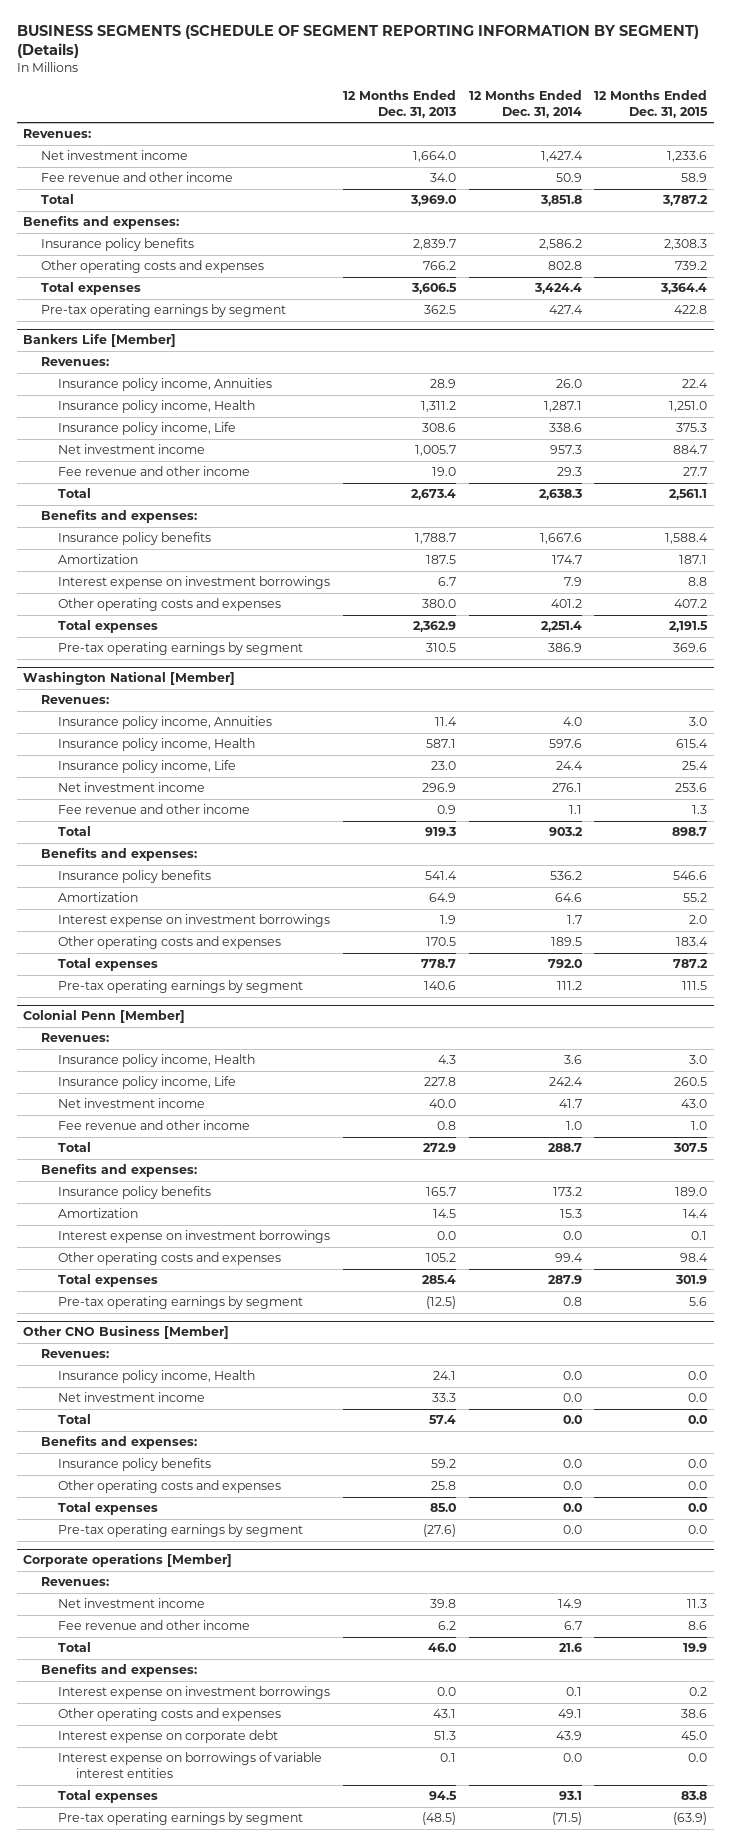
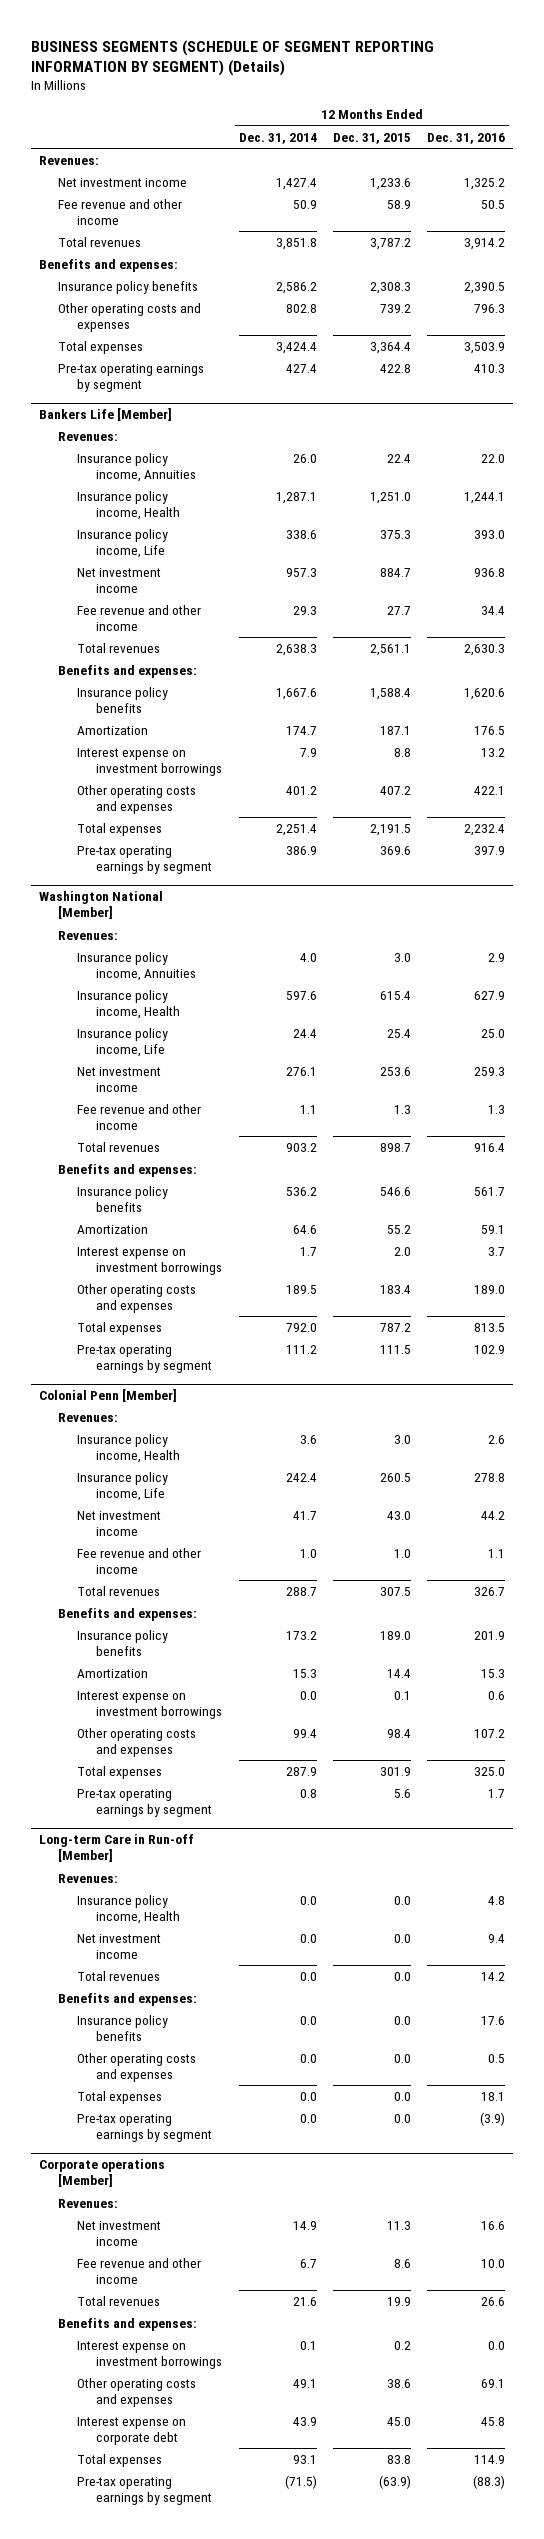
[342,89,456,118] 12 Months Ended Dec. 31, 2013 -> none
none -> [426,132,505,144] Dec. 31, 2016
[40,194,74,205] Total -> [58,236,142,247] Total revenues
[58,488,92,499] Total -> [77,642,161,653] Total revenues
[58,826,92,837] Total -> [77,1141,161,1152] Total revenues
[58,1142,92,1153] Total -> [77,1585,161,1596] Total revenues
[22,1325,229,1340] Other CNO Business [Member] -> [39,1833,195,1863] Long-term Care in Run-off [Member]
[58,1414,92,1425] Total -> [77,1970,161,1981] Total revenues
[58,1642,92,1653] Total -> [77,2295,161,2306] Total revenues
[58,1752,323,1779] Interest expense on borrowings of variable interest entities -> none

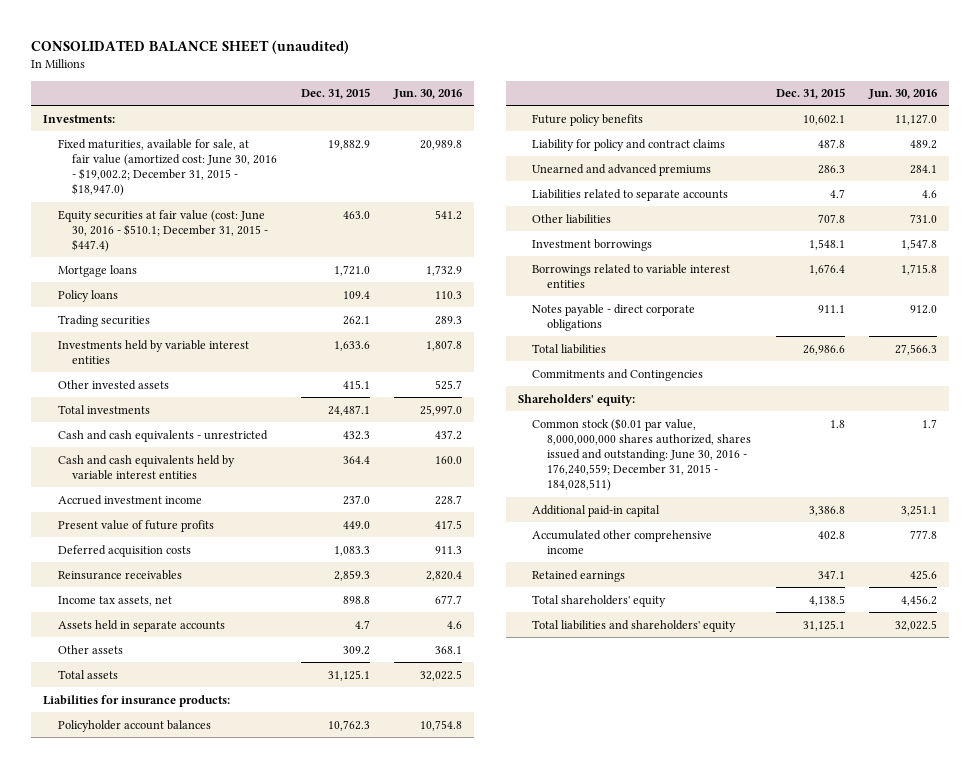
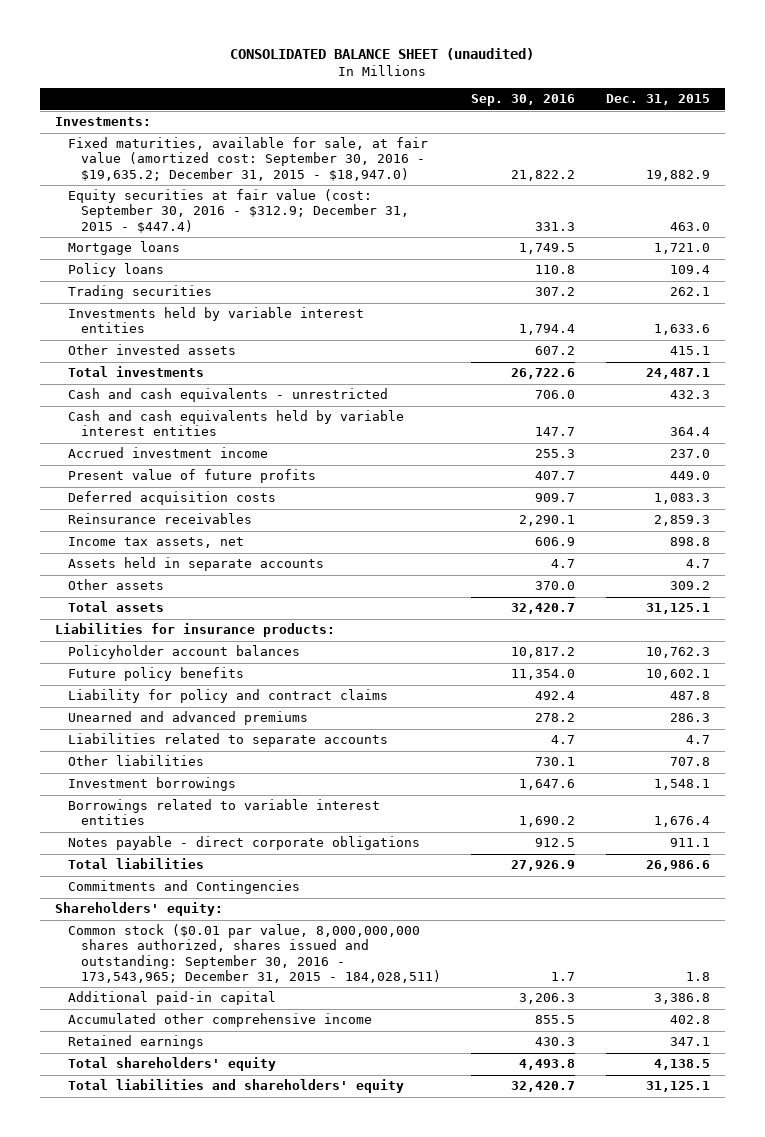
[393,89,463,100] Jun. 30, 2016 -> none
none -> [471,94,576,107] Sep. 30, 2016
[57,138,278,197] Fixed maturities, available for sale, at fair value (amortized cost: June 30, 2016 - $19,002.2; December 31, 2015 - $18,947.0) -> [68,137,429,181] Fixed maturities, available for sale, at fair value (amortized cost: September 30, 2016 - $19,635.2; December 31, 2015 - $18,947.0)
[57,209,269,252] Equity securities at fair value (cost: June 30, 2016 - $510.1; December 31, 2015 - $447.4) -> [68,189,410,233] Equity securities at fair value (cost: September 30, 2016 - $312.9; December 31, 2015 - $447.4)
[532,417,751,492] Common stock ($0.01 par value, 8,000,000,000 shares authorized, shares issued and outstanding: June 30, 2016 - 176,240,559; December 31, 2015 - 184,028,511) -> [68,924,442,983] Common stock ($0.01 par value, 8,000,000,000 shares authorized, shares issued and outstanding: September 30, 2016 - 173,543,965; December 31, 2015 - 184,028,511)

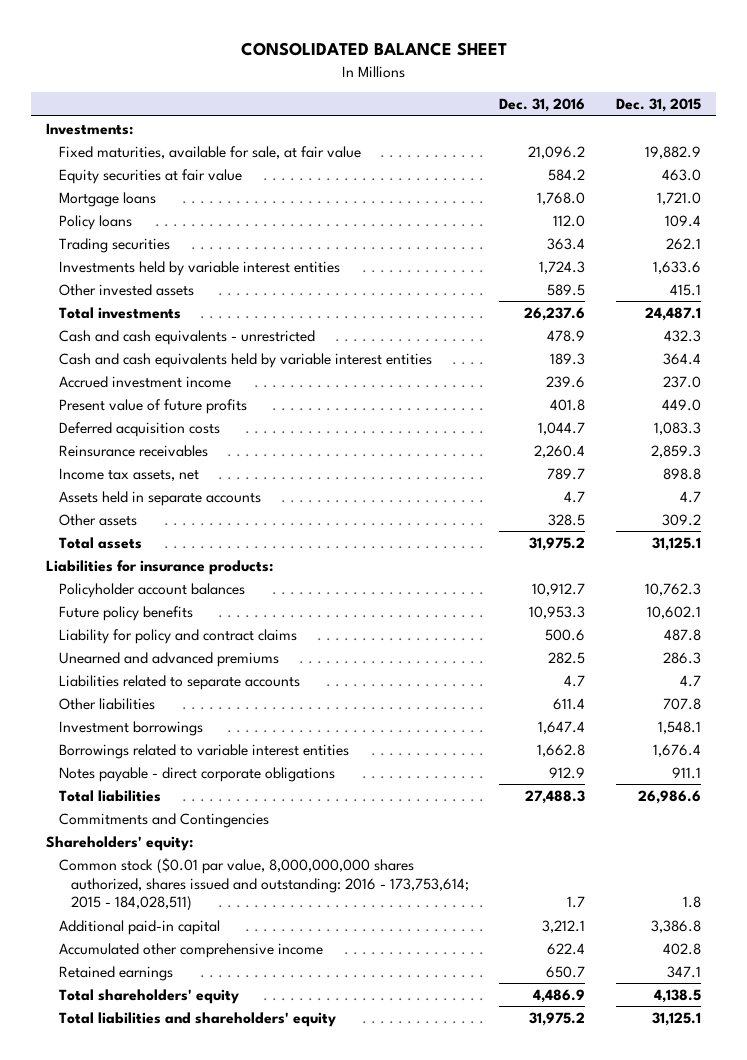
[230,48,535,61] CONSOLIDATED BALANCE SHEET (unaudited) -> [240,42,507,57] CONSOLIDATED BALANCE SHEET
[471,94,576,107] Sep. 30, 2016 -> none
none -> [499,98,586,113] Dec. 31, 2016
[68,137,429,181] Fixed maturities, available for sale, at fair value (amortized cost: September 30, 2016 - $19,635.2; December 31, 2015 - $18,947.0) -> [58,145,361,159] Fixed maturities, available for sale, at fair value
[68,189,410,233] Equity securities at fair value (cost: September 30, 2016 - $312.9; December 31, 2015 - $447.4) -> [58,168,242,184] Equity securities at fair value
[68,924,442,983] Common stock ($0.01 par value, 8,000,000,000 shares authorized, shares issued and outstanding: September 30, 2016 - 173,543,965; December 31, 2015 - 184,028,511) -> [58,857,470,912] Common stock ($0.01 par value, 8,000,000,000 shares authorized, shares issued and outstanding: 2016 - 173,753,614; 2015 - 184,028,511)

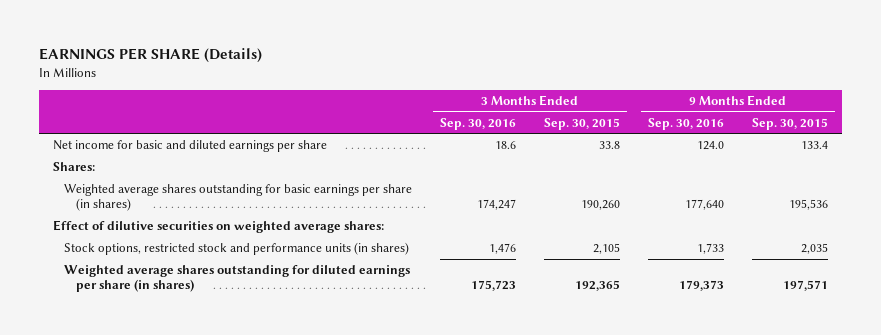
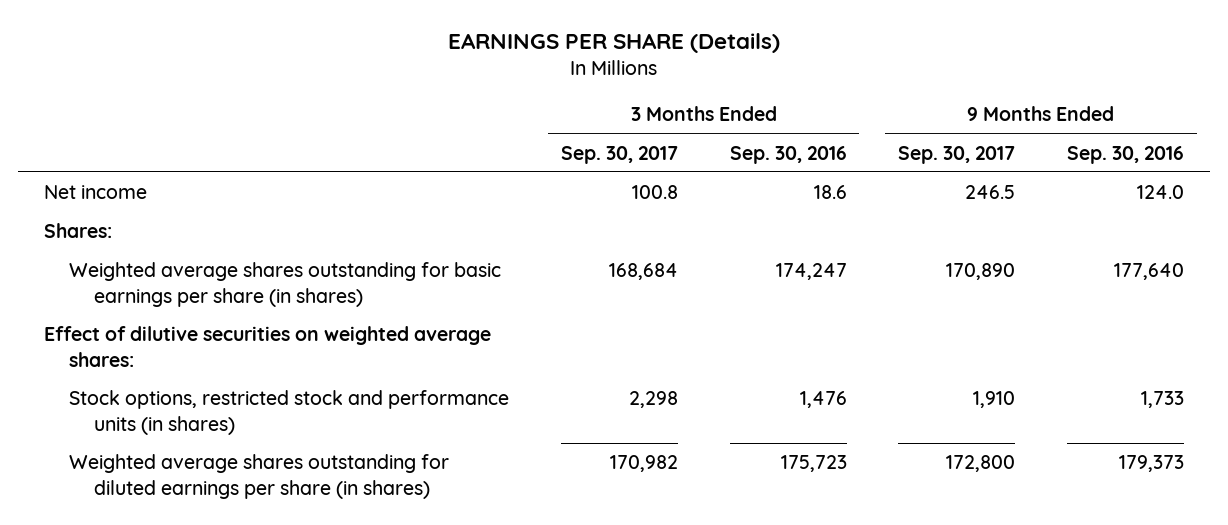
[544,117,621,130] Sep. 30, 2015 -> none
[751,117,828,130] Sep. 30, 2015 -> none
none -> [560,145,678,164] Sep. 30, 2017
none -> [898,145,1016,164] Sep. 30, 2017
[52,140,327,153] Net income for basic and diluted earnings per share -> [44,185,148,200] Net income

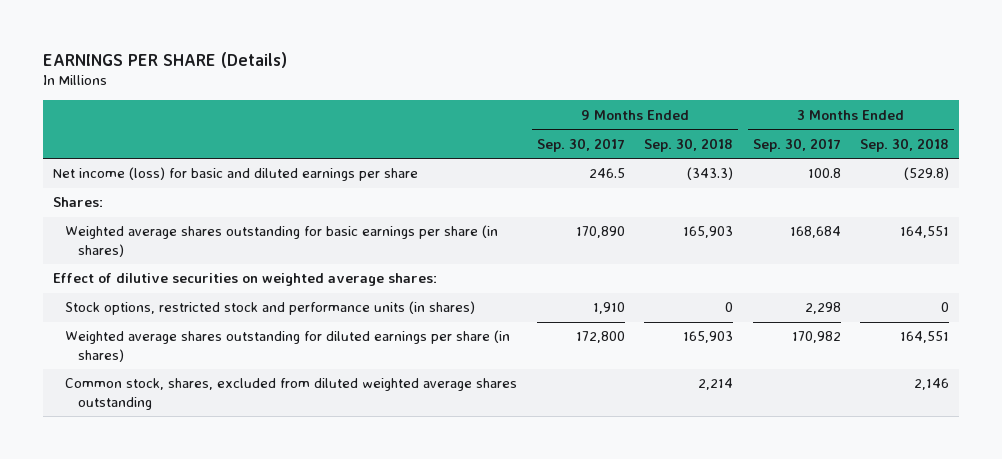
[729,145,847,164] Sep. 30, 2016 -> none
[1066,145,1184,164] Sep. 30, 2016 -> none
none -> [644,137,734,152] Sep. 30, 2018
none -> [860,137,950,152] Sep. 30, 2018
[44,185,148,200] Net income -> [52,167,418,182] Net income (loss) for basic and diluted earnings per share
none -> [65,378,518,410] Common stock, shares, excluded from diluted weighted average shares outstanding

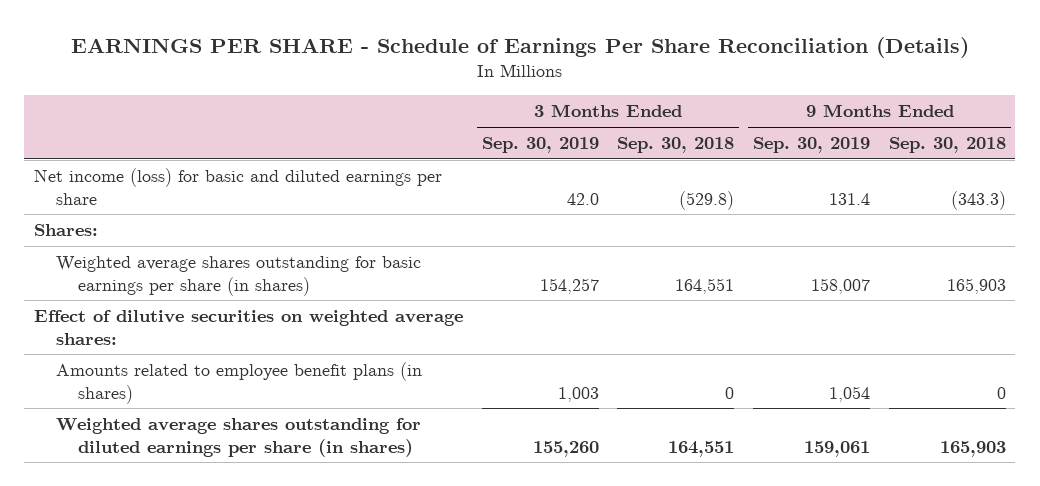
[42,51,287,68] EARNINGS PER SHARE (Details) -> [70,36,969,58] EARNINGS PER SHARE - Schedule of Earnings Per Share Reconciliation (Details)
[536,137,625,152] Sep. 30, 2017 -> none
[752,137,841,152] Sep. 30, 2017 -> none
none -> [481,137,599,154] Sep. 30, 2019
none -> [753,137,871,154] Sep. 30, 2019
[65,301,476,316] Stock options, restricted stock and performance units (in shares) -> [55,362,422,404] Amounts related to employee benefit plans (in shares)
[65,378,518,410] Common stock, shares, excluded from diluted weighted average shares outstanding -> none

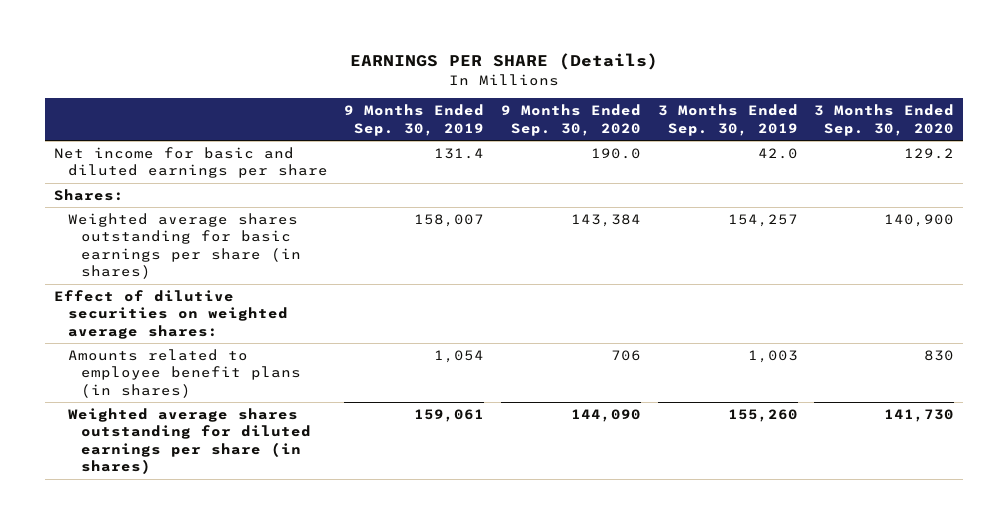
[70,36,969,58] EARNINGS PER SHARE - Schedule of Earnings Per Share Reconciliation (Details) -> [349,53,658,71] EARNINGS PER SHARE (Details)
[617,137,735,154] Sep. 30, 2018 -> none
[888,137,1006,154] Sep. 30, 2018 -> none
none -> [500,104,641,136] 9 Months Ended Sep. 30, 2020
none -> [814,104,955,136] 3 Months Ended Sep. 30, 2020
[33,168,442,205] Net income (loss) for basic and diluted earnings per share -> [53,146,328,179] Net income for basic and diluted earnings per share

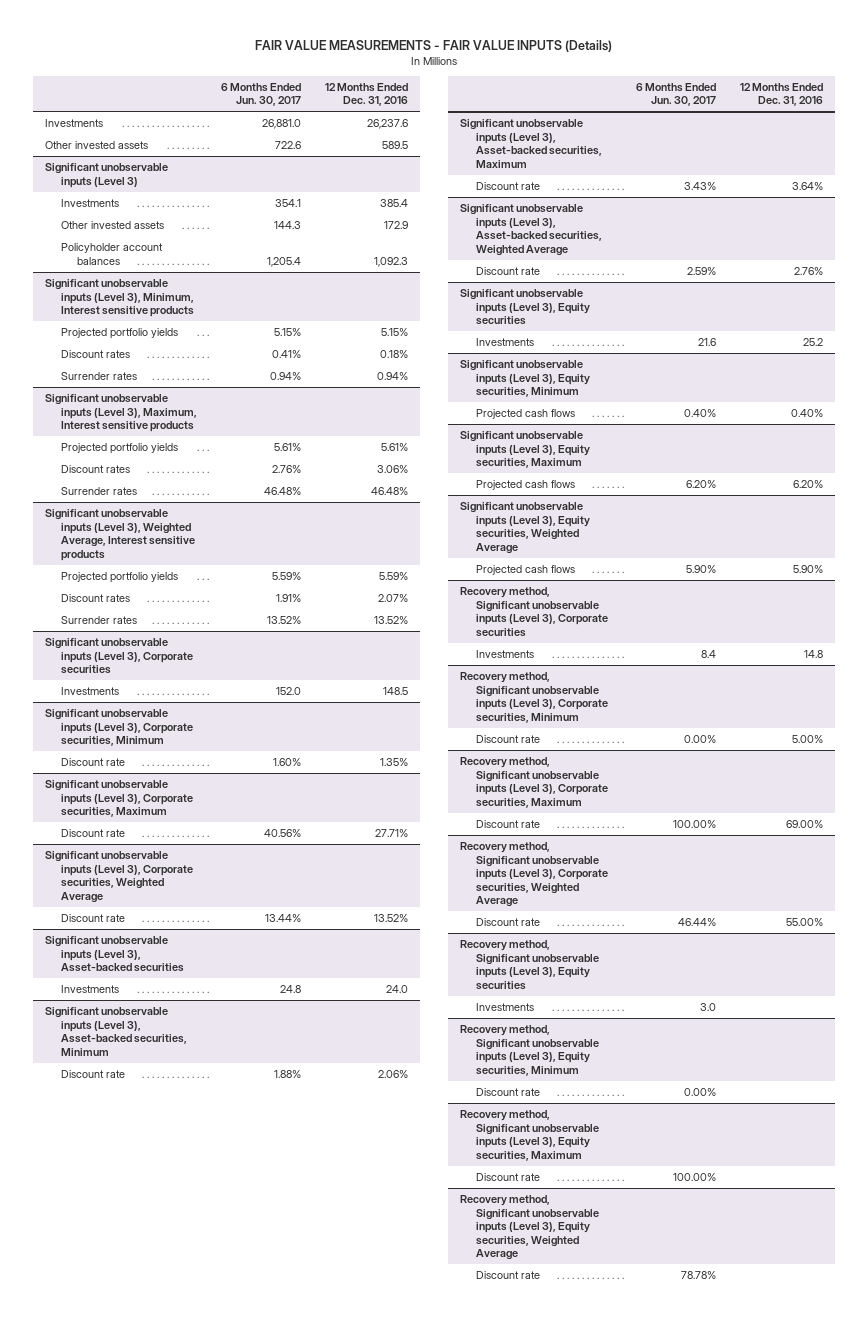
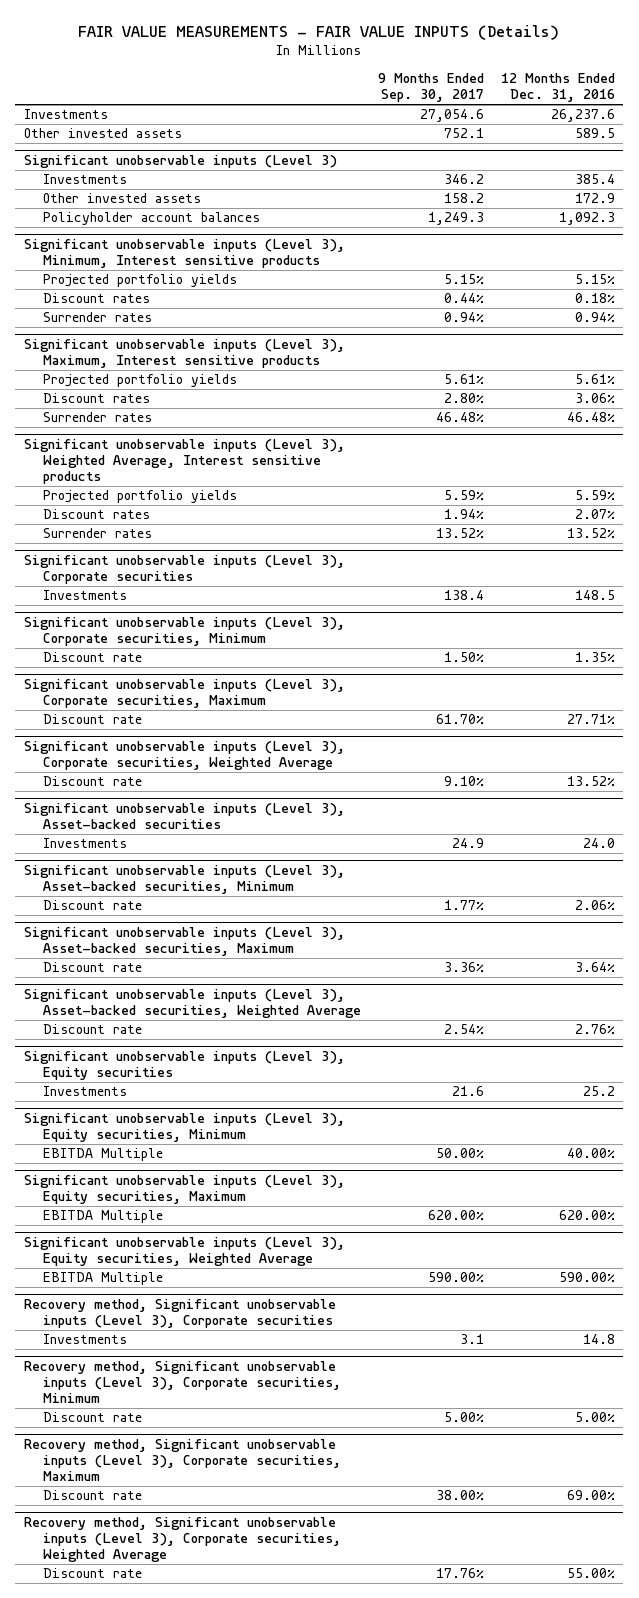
[220,82,301,107] 6 Months Ended Jun. 30, 2017 -> none
none -> [377,73,484,103] 9 Months Ended Sep. 30, 2017
[475,409,575,420] Projected cash flows -> none
none -> [42,1148,163,1162] EBITDA Multiple
[475,480,575,491] Projected cash flows -> none
none -> [42,1210,163,1224] EBITDA Multiple
[475,565,575,576] Projected cash flows -> none
none -> [42,1272,163,1286] EBITDA Multiple
[459,940,599,990] Recovery method, Significant unobservable inputs (Level 3), Equity securities -> none
[475,1003,534,1012] Investments -> none
[459,1025,599,1076] Recovery method, Significant unobservable inputs (Level 3), Equity securities, Minimum -> none
[475,1088,540,1097] Discount rate -> none
[459,1110,599,1161] Recovery method, Significant unobservable inputs (Level 3), Equity securities, Maximum -> none
[475,1173,540,1182] Discount rate -> none
[459,1195,599,1260] Recovery method, Significant unobservable inputs (Level 3), Equity securities, Weighted Average -> none
[475,1271,540,1280] Discount rate -> none

